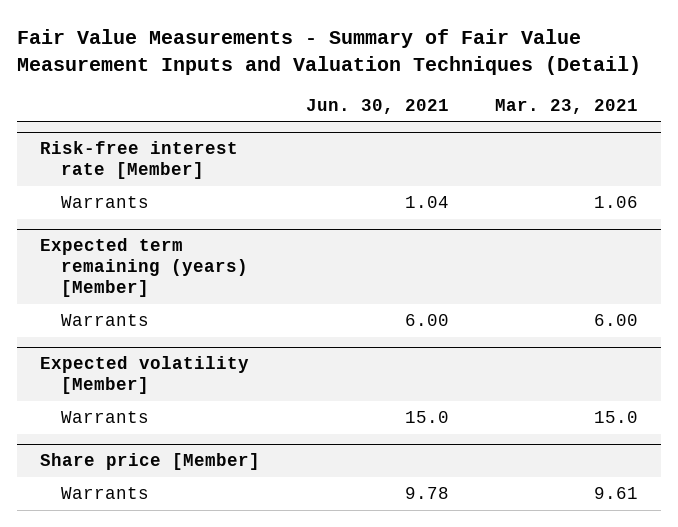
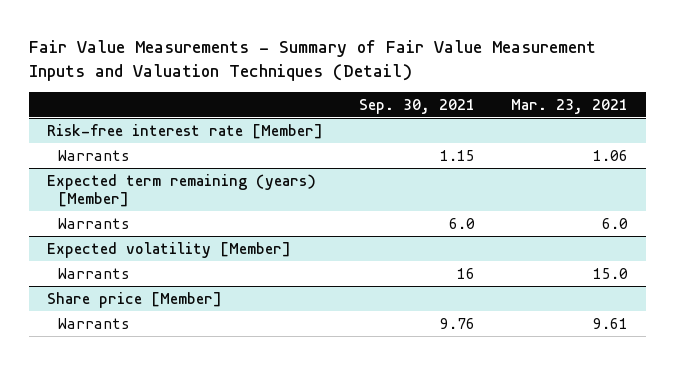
[305,98,449,114] Jun. 30, 2021 -> none
none -> [359,98,476,114] Sep. 30, 2021
[593,314,638,327] 6.00 -> [601,217,628,229] 6.0

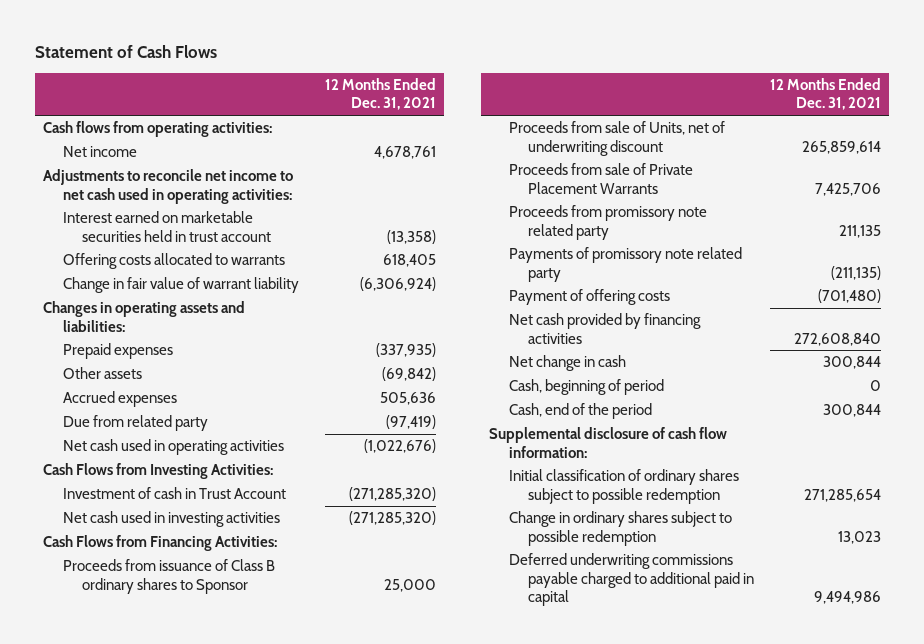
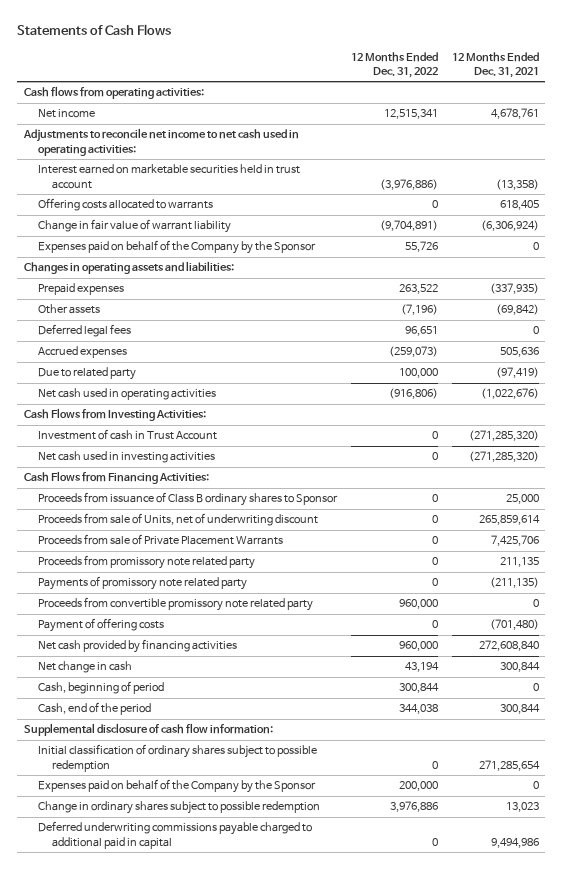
[34,44,217,58] Statement of Cash Flows -> [17,23,172,36] Statements of Cash Flows
none -> [350,51,438,78] 12 Months Ended Dec. 31, 2022
none -> [38,240,317,255] Expenses paid on behalf of the Company by the Sponsor
none -> [38,324,132,338] Deferred legal fees
[62,415,208,432] Due from related party -> [38,367,137,381] Due to related party
none -> [38,597,314,612] Proceeds from convertible promissory note related party
none -> [38,779,317,794] Expenses paid on behalf of the Company by the Sponsor

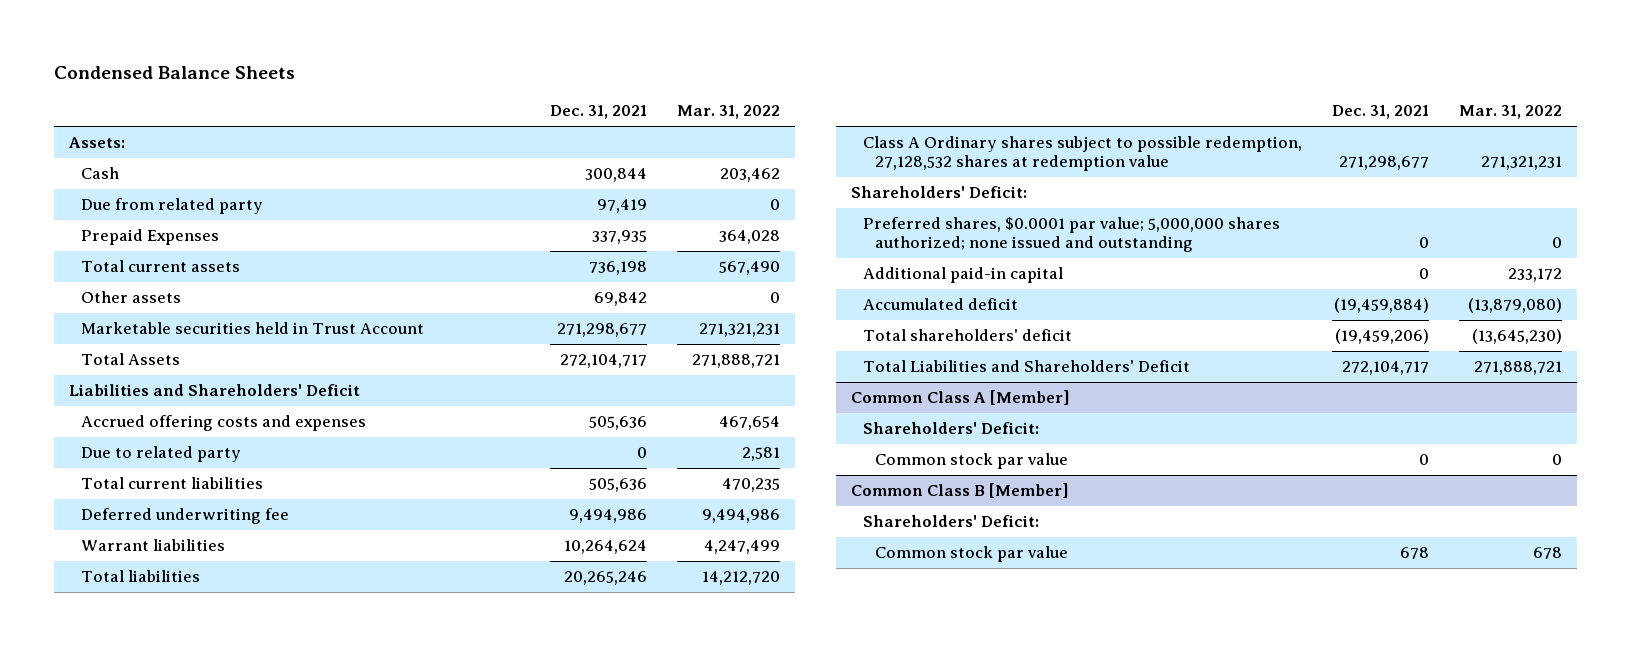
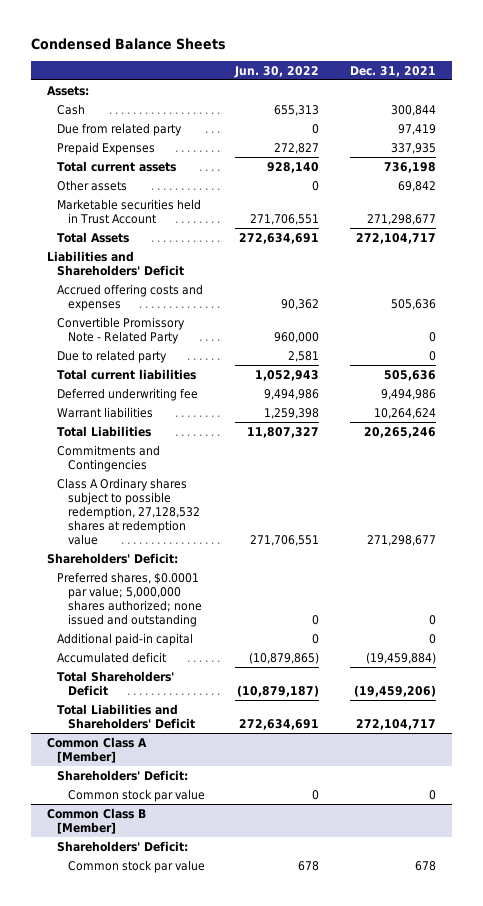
[677,105,781,120] Mar. 31, 2022 -> none
none -> [234,65,320,78] Jun. 30, 2022
none -> [57,316,186,344] Convertible Promissory Note - Related Party
[80,569,200,582] Total liabilities -> [57,425,152,437] Total Liabilities
none -> [57,444,161,472] Commitments and Contingencies
[862,328,1072,341] Total shareholders' deficit -> [57,670,175,696] Total Shareholders' Deficit

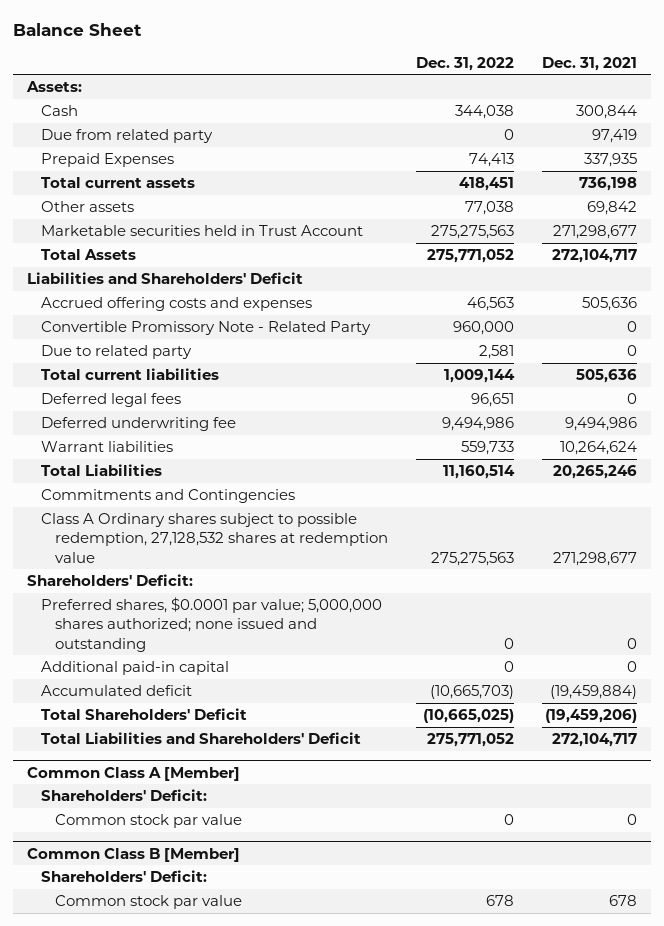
[31,38,227,51] Condensed Balance Sheets -> [12,22,142,36] Balance Sheet
[234,65,320,78] Jun. 30, 2022 -> none
none -> [416,56,515,71] Dec. 31, 2022
none -> [40,393,181,408] Deferred legal fees

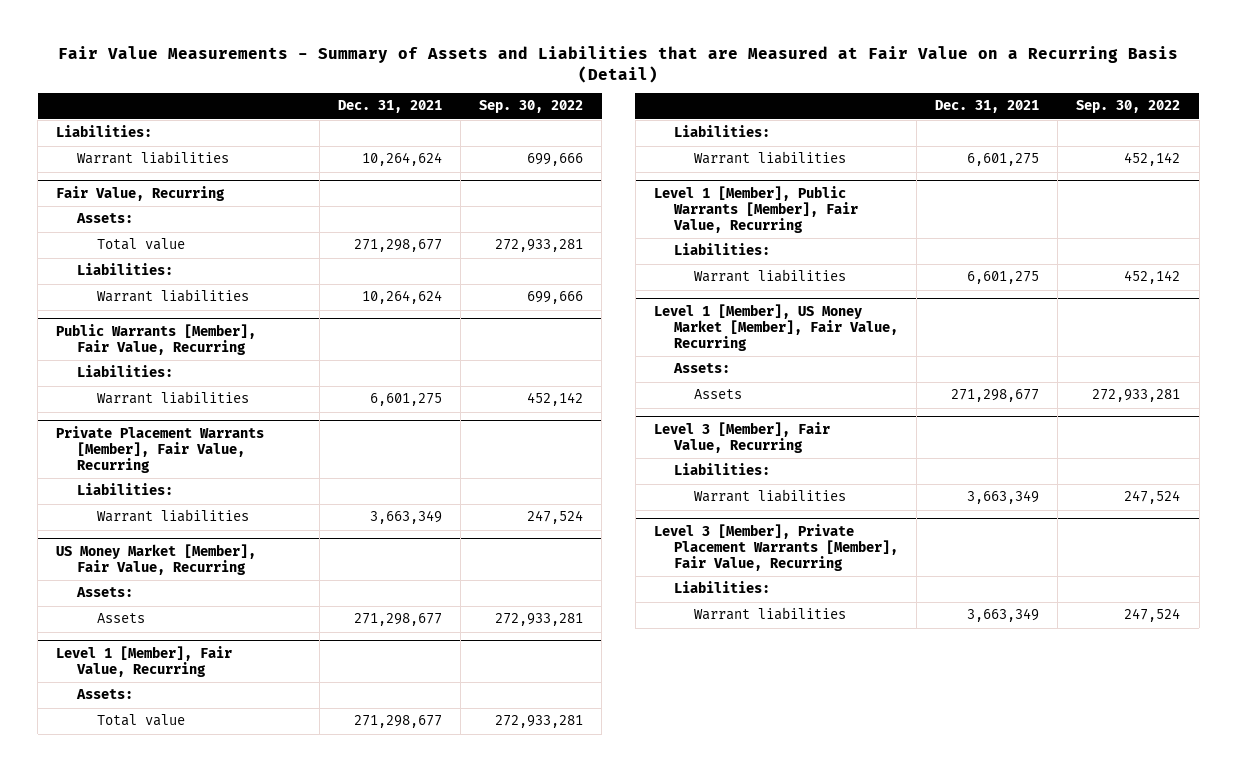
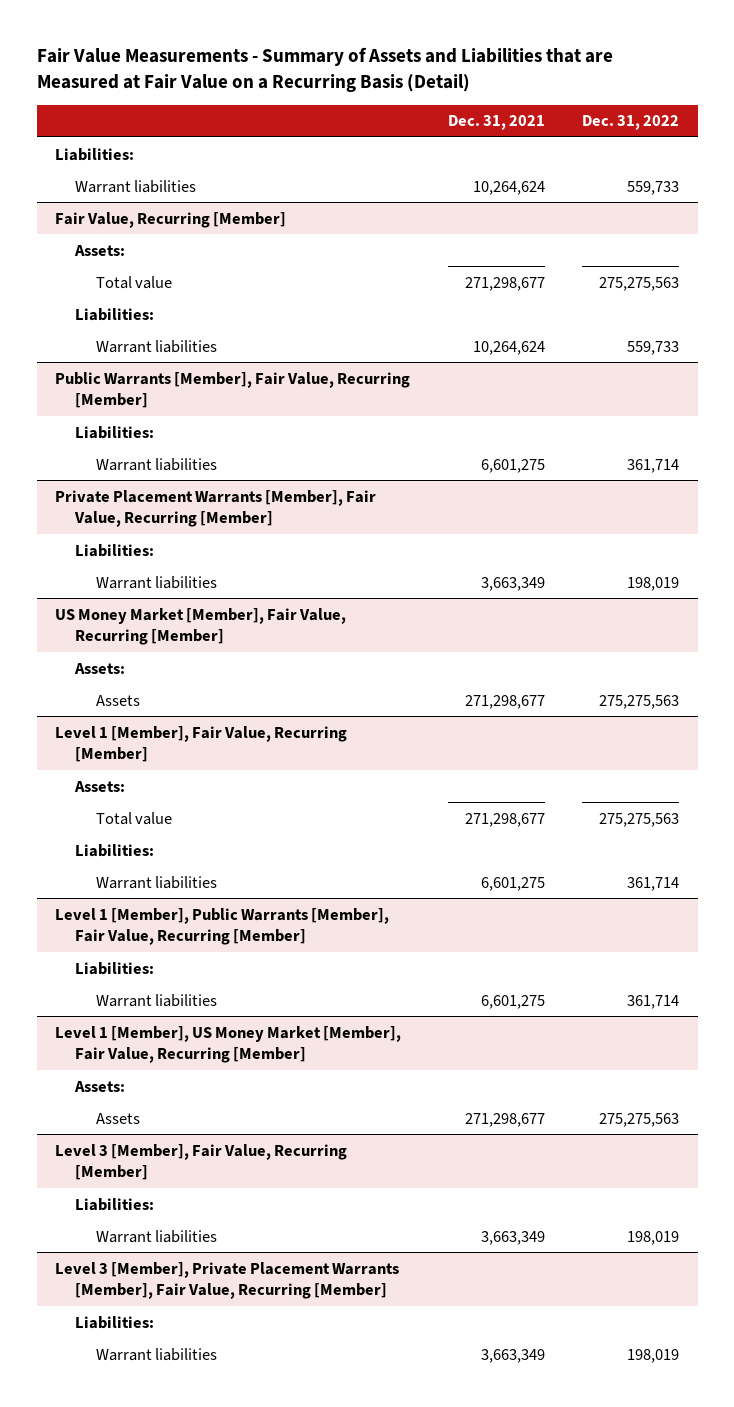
[478,100,583,114] Sep. 30, 2022 -> none
none -> [581,115,679,131] Dec. 31, 2022
[56,185,226,201] Fair Value, Recurring -> [55,211,287,228] Fair Value, Recurring [Member]
[56,323,257,355] Public Warrants [Member], Fair Value, Recurring -> [55,371,411,409] Public Warrants [Member], Fair Value, Recurring [Member]
[56,425,265,473] Private Placement Warrants [Member], Fair Value, Recurring -> [55,489,377,528] Private Placement Warrants [Member], Fair Value, Recurring [Member]
[56,543,257,575] US Money Market [Member], Fair Value, Recurring -> [55,607,347,646] US Money Market [Member], Fair Value, Recurring [Member]
[56,645,233,677] Level 1 [Member], Fair Value, Recurring -> [55,725,348,763] Level 1 [Member], Fair Value, Recurring [Member]
[653,185,859,233] Level 1 [Member], Public Warrants [Member], Fair Value, Recurring -> [55,907,390,946] Level 1 [Member], Public Warrants [Member], Fair Value, Recurring [Member]
[653,303,899,351] Level 1 [Member], US Money Market [Member], Fair Value, Recurring -> [55,1025,402,1064] Level 1 [Member], US Money Market [Member], Fair Value, Recurring [Member]
[653,421,830,453] Level 3 [Member], Fair Value, Recurring -> [55,1143,348,1181] Level 3 [Member], Fair Value, Recurring [Member]
[653,523,899,571] Level 3 [Member], Private Placement Warrants [Member], Fair Value, Recurring -> [55,1261,400,1300] Level 3 [Member], Private Placement Warrants [Member], Fair Value, Recurring [Member]

